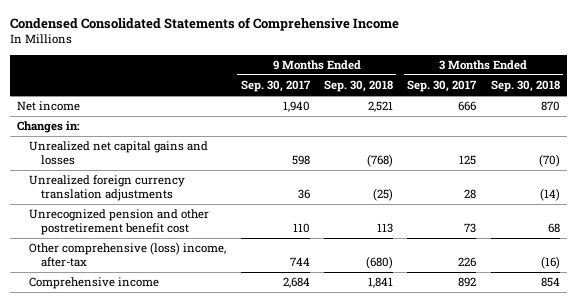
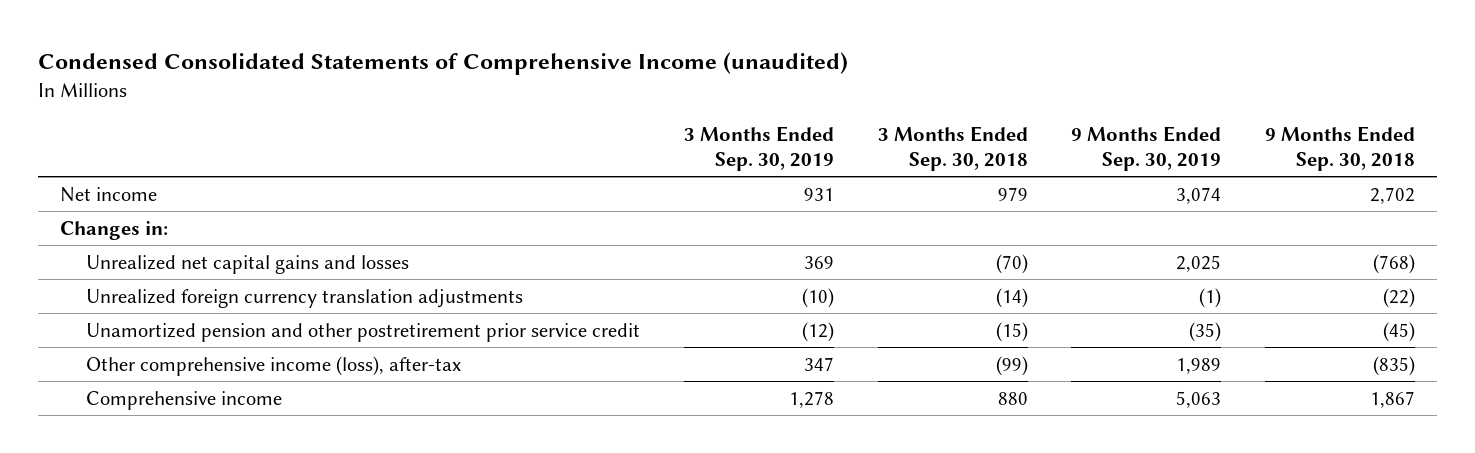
[9,16,399,31] Condensed Consolidated Statements of Comprehensive Income -> [37,52,848,76] Condensed Consolidated Statements of Comprehensive Income (unaudited)
[240,80,311,93] Sep. 30, 2017 -> none
[407,80,478,93] Sep. 30, 2017 -> none
none -> [683,125,834,171] 3 Months Ended Sep. 30, 2019
none -> [1071,125,1222,171] 9 Months Ended Sep. 30, 2019
[367,101,393,113] 2,521 -> [1370,186,1416,204] 2,702
[540,101,560,112] 870 -> [997,186,1028,201] 979
[372,188,393,202] (25) -> [1383,287,1416,308] (22)
[29,209,210,236] Unrecognized pension and other postretirement benefit cost -> [86,322,641,342] Unamortized pension and other postretirement prior service credit
[376,223,393,234] 113 -> [1383,321,1416,342] (45)
[547,223,560,234] 68 -> [995,321,1028,342] (15)
[29,242,227,268] Other comprehensive (loss) income, after-tax -> [86,355,462,376] Other comprehensive income (loss), after-tax
[365,256,393,270] (680) -> [1373,355,1416,376] (835)
[540,256,560,270] (16) -> [995,355,1028,376] (99)
[367,277,393,289] 1,841 -> [1370,390,1416,408] 1,867
[540,277,560,288] 854 -> [997,391,1028,405] 880

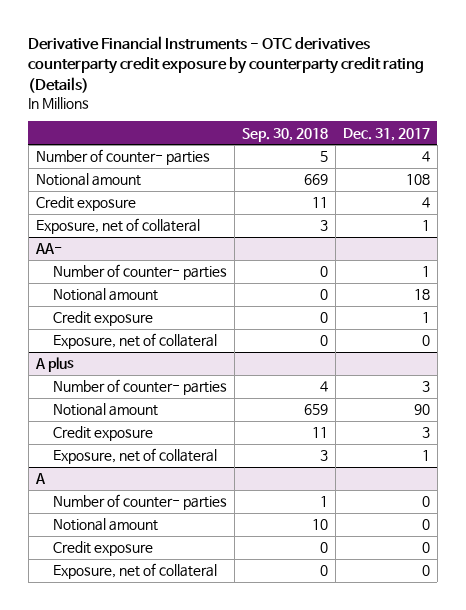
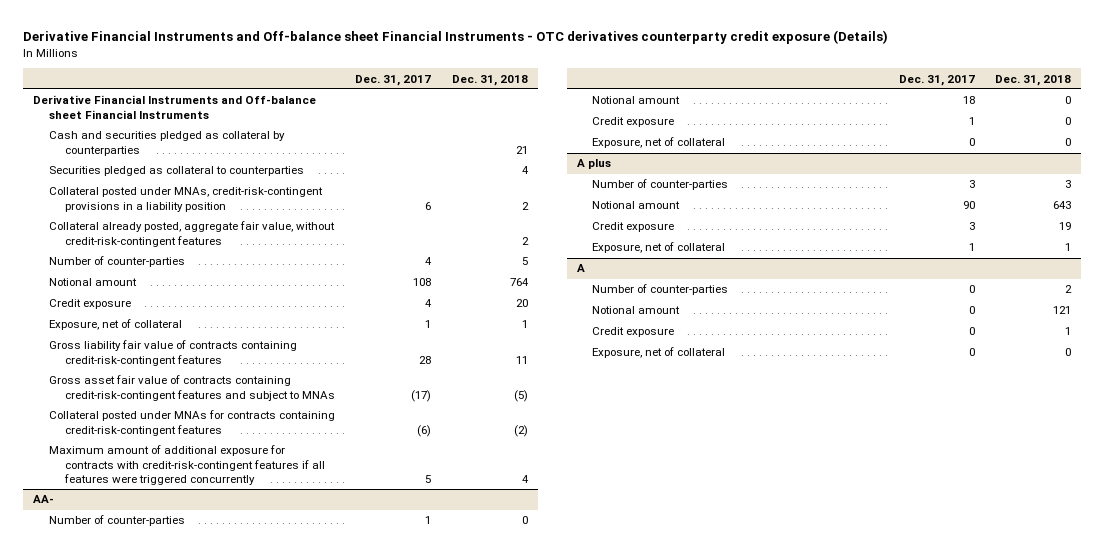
[28,35,425,94] Derivative Financial Instruments - OTC derivatives counterparty credit exposure by counterparty credit rating (Details) -> [23,30,889,45] Derivative Financial Instruments and Off-balance sheet Financial Instruments - OTC derivatives counterparty credit exposure (Details)
[242,127,329,142] Sep. 30, 2018 -> none
none -> [451,74,528,86] Dec. 31, 2018
none -> [33,95,317,119] Derivative Financial Instruments and Off-balance sheet Financial Instruments
none -> [49,131,286,156] Cash and securities pledged as collateral by counterparties
none -> [49,166,305,177] Securities pledged as collateral to counterparties
none -> [49,187,324,212] Collateral posted under MNAs, credit-risk-contingent provisions in a liability position
none -> [49,221,336,247] Collateral already posted, aggregate fair value, without credit-risk-contingent features
[35,149,210,166] Number of counter- parties -> [49,256,186,268] Number of counter-parties
none -> [49,340,298,366] Gross liability fair value of contracts containing credit-risk-contingent features
none -> [49,375,335,401] Gross asset fair value of contracts containing credit-risk-contingent features and subject to MNAs
none -> [49,410,336,436] Collateral posted under MNAs for contracts containing credit-risk-contingent features
none -> [49,445,325,485] Maximum amount of additional exposure for contracts with credit-risk-contingent features if all features were triggered concurrently
[53,264,228,281] Number of counter- parties -> [49,515,186,527] Number of counter-parties
[53,379,228,396] Number of counter- parties -> [592,179,729,191] Number of counter-parties
[53,494,228,511] Number of counter- parties -> [592,284,729,296] Number of counter-parties

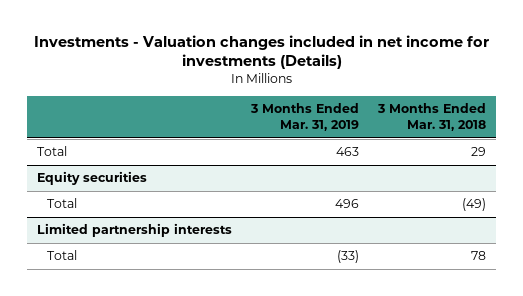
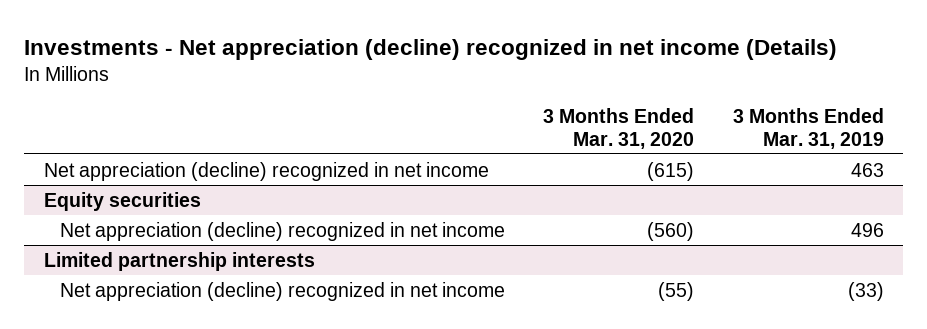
[33,34,489,70] Investments - Valuation changes included in net income for investments (Details) -> [24,38,838,60] Investments - Net appreciation (decline) recognized in net income (Details)
[377,103,487,132] 3 Months Ended Mar. 31, 2018 -> none
none -> [543,107,695,149] 3 Months Ended Mar. 31, 2020
[36,146,67,157] Total -> [43,161,489,181] Net appreciation (decline) recognized in net income
[47,198,78,209] Total -> [59,221,505,241] Net appreciation (decline) recognized in net income
[47,250,78,261] Total -> [59,281,505,301] Net appreciation (decline) recognized in net income

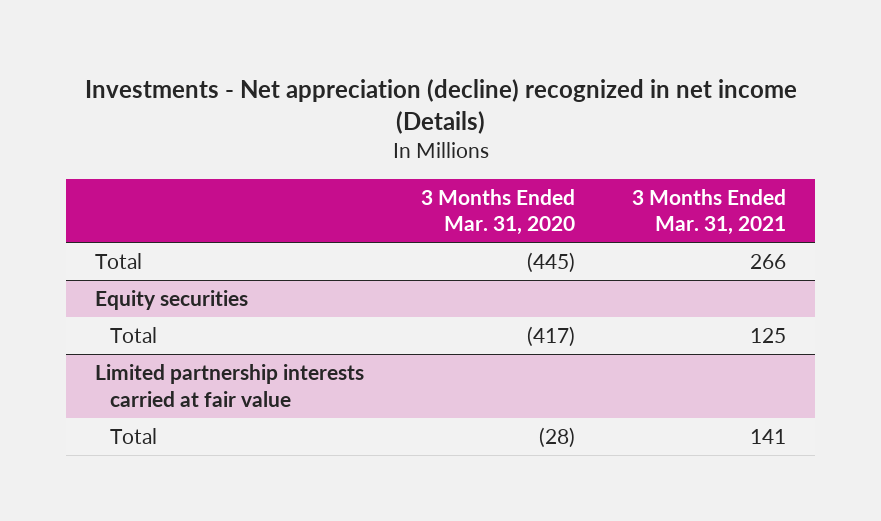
[732,107,884,149] 3 Months Ended Mar. 31, 2019 -> none
none -> [632,188,787,236] 3 Months Ended Mar. 31, 2021
[43,161,489,181] Net appreciation (decline) recognized in net income -> none
none -> [94,252,142,269] Total
[59,221,505,241] Net appreciation (decline) recognized in net income -> none
[59,281,505,301] Net appreciation (decline) recognized in net income -> none
none -> [110,326,158,343] Total
[43,251,315,271] Limited partnership interests -> [94,363,364,407] Limited partnership interests carried at fair value
none -> [110,427,158,444] Total

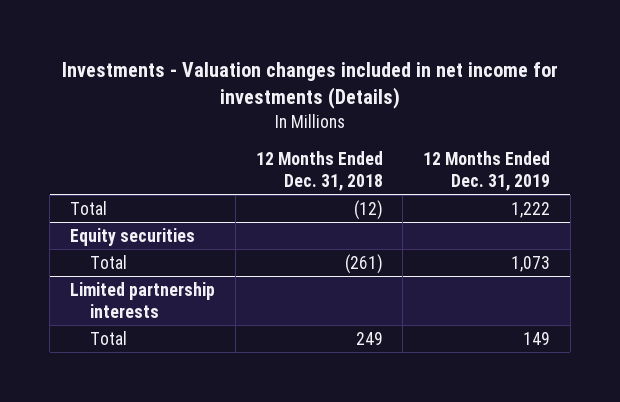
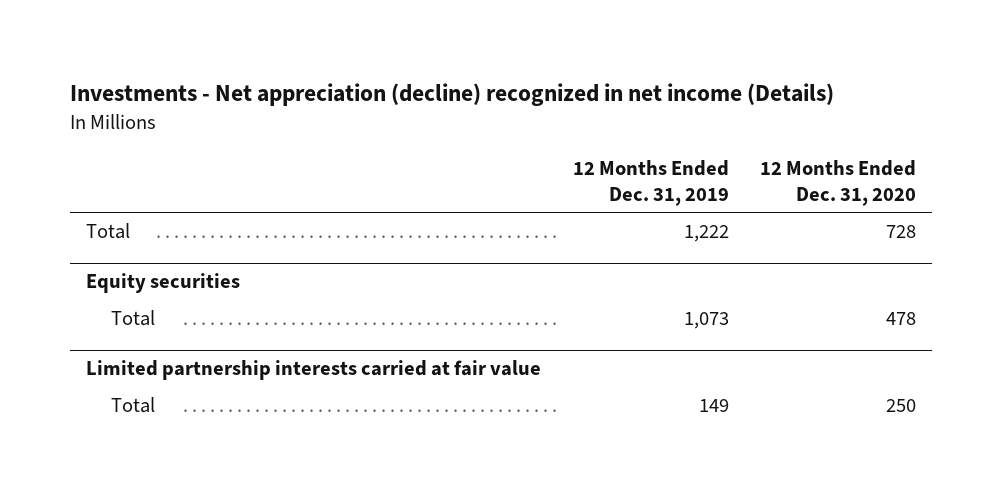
[62,61,559,110] Investments - Valuation changes included in net income for investments (Details) -> [69,83,834,107] Investments - Net appreciation (decline) recognized in net income (Details)
[255,150,383,192] 12 Months Ended Dec. 31, 2018 -> none
none -> [760,159,917,206] 12 Months Ended Dec. 31, 2020
[70,281,216,318] Limited partnership interests -> [85,360,541,381] Limited partnership interests carried at fair value

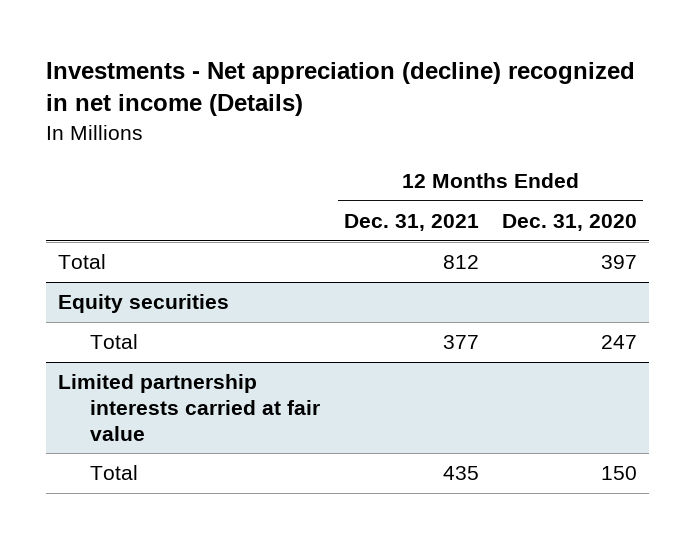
[572,159,729,206] 12 Months Ended Dec. 31, 2019 -> none
none -> [343,214,479,232] Dec. 31, 2021
[886,225,917,239] 728 -> [601,255,638,270] 397
[886,312,917,326] 478 -> [601,335,638,350] 247
[886,399,917,413] 250 -> [601,466,638,481] 150

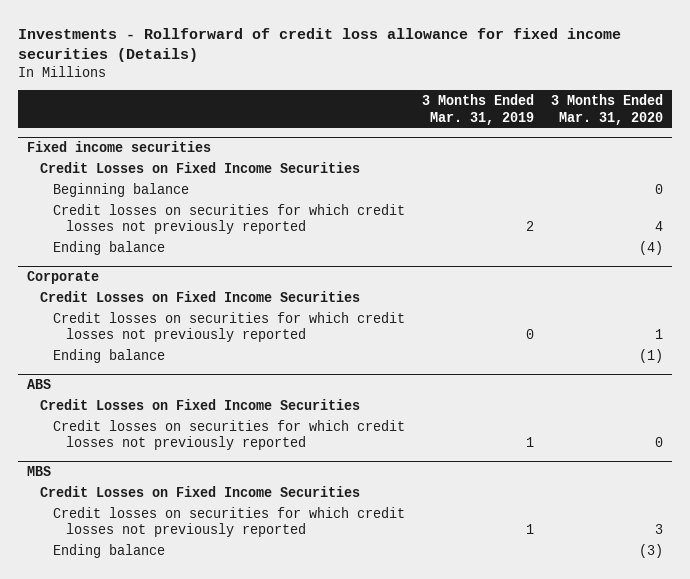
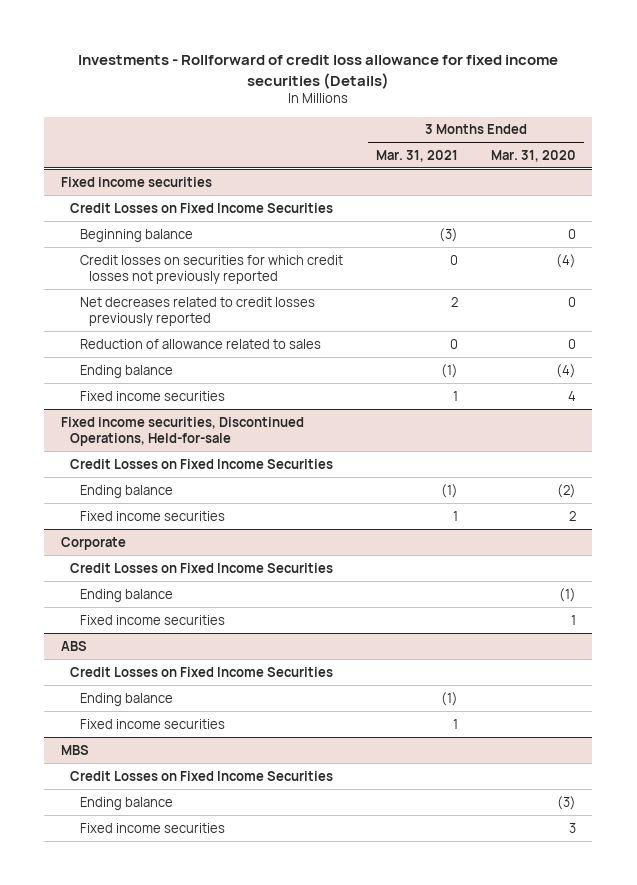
[422,93,535,125] 3 Months Ended Mar. 31, 2019 -> none
none -> [375,149,458,162] Mar. 31, 2021
[655,221,664,232] 4 -> [555,253,576,268] (4)
none -> [79,296,315,327] Net decreases related to credit losses previously reported
none -> [79,338,321,349] Reduction of allowance related to sales
none -> [79,390,225,401] Fixed income securities
none -> [60,416,304,447] Fixed income securities, Discontinued Operations, Held-for-sale
none -> [70,458,334,469] Credit Losses on Fixed Income Securities
none -> [79,484,173,498] Ending balance
none -> [79,510,225,521] Fixed income securities
[52,311,405,343] Credit losses on securities for which credit losses not previously reported -> none
none -> [79,614,225,625] Fixed income securities
[52,419,405,451] Credit losses on securities for which credit losses not previously reported -> none
none -> [79,692,173,706] Ending balance
none -> [79,718,225,729] Fixed income securities
[52,506,405,538] Credit losses on securities for which credit losses not previously reported -> none
none -> [79,822,225,833] Fixed income securities

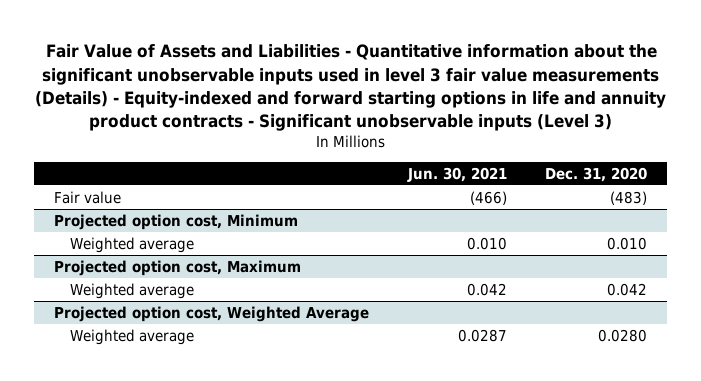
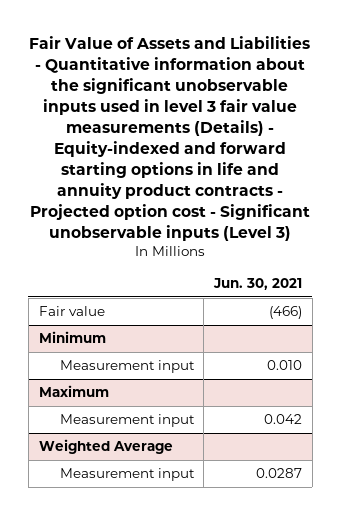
[34,44,666,132] Fair Value of Assets and Liabilities - Quantitative information about the significant unobservable inputs used in level 3 fair value measurements (Details) - Equity-indexed and forward starting options in life and annuity product contracts - Significant unobservable inputs (Level 3) -> [29,36,311,241] Fair Value of Assets and Liabilities - Quantitative information about the significant unobservable inputs used in level 3 fair value measurements (Details) - Equity-indexed and forward starting options in life and annuity product contracts - Projected option cost - Significant unobservable inputs (Level 3)
[545,167,648,183] Dec. 31, 2020 -> none
[53,213,298,230] Projected option cost, Minimum -> none
[53,259,301,276] Projected option cost, Maximum -> none
[53,305,369,322] Projected option cost, Weighted Average -> none
none -> [38,331,106,344] Minimum
[69,236,194,253] Weighted average -> [59,360,195,374] Measurement input
none -> [38,385,109,398] Maximum
[69,282,194,299] Weighted average -> [59,414,195,428] Measurement input
none -> [38,439,173,455] Weighted Average
[69,328,194,345] Weighted average -> [59,468,195,482] Measurement input

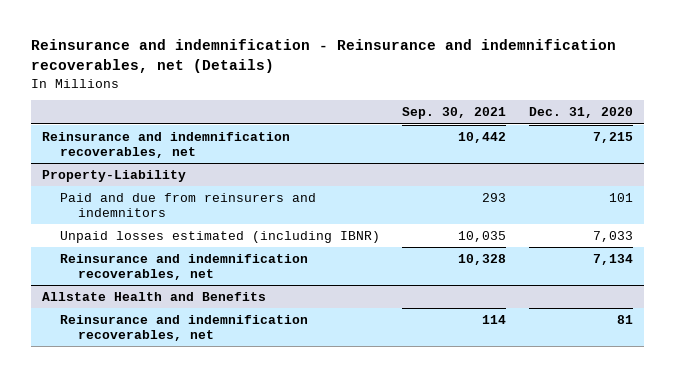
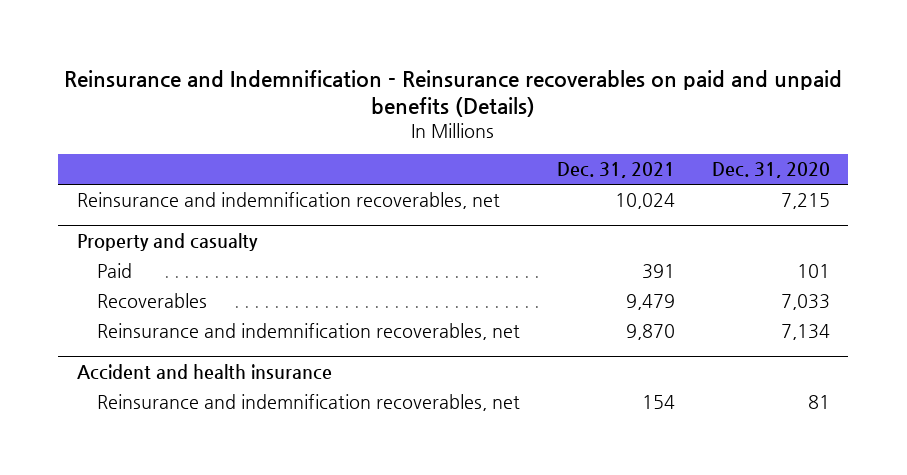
[30,39,616,74] Reinsurance and indemnification - Reinsurance and indemnification recoverables, net (Details) -> [64,69,843,117] Reinsurance and Indemnification - Reinsurance recoverables on paid and unpaid benefits (Details)
[402,107,507,120] Sep. 30, 2021 -> none
none -> [557,162,676,179] Dec. 31, 2021
[41,169,186,182] Property-Liability -> [76,232,258,251] Property and casualty
[59,192,316,218] Paid and due from reinsurers and indemnitors -> [97,263,133,279] Paid
[59,230,380,243] Unpaid losses estimated (including IBNR) -> [97,293,208,309] Recoverables
[41,291,266,301] Allstate Health and Benefits -> none
none -> [76,363,332,380] Accident and health insurance

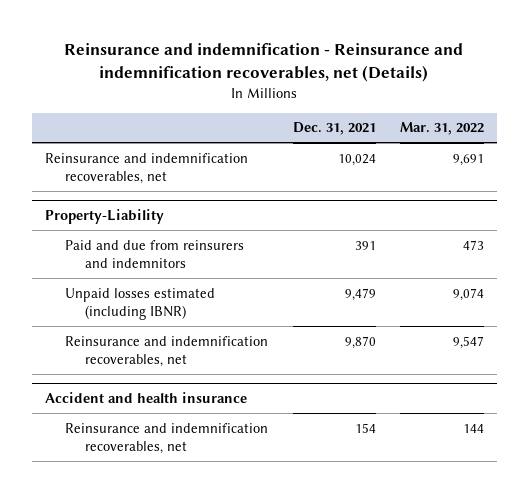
[64,69,843,117] Reinsurance and Indemnification - Reinsurance recoverables on paid and unpaid benefits (Details) -> [64,43,464,82] Reinsurance and indemnification - Reinsurance and indemnification recoverables, net (Details)
[711,162,830,179] Dec. 31, 2020 -> none
none -> [400,122,485,136] Mar. 31, 2022
[76,232,258,251] Property and casualty -> [44,209,164,225] Property-Liability
[97,263,133,279] Paid -> [64,239,244,269] Paid and due from reinsurers and indemnitors
[97,293,208,309] Recoverables -> [64,287,215,321] Unpaid losses estimated (including IBNR)

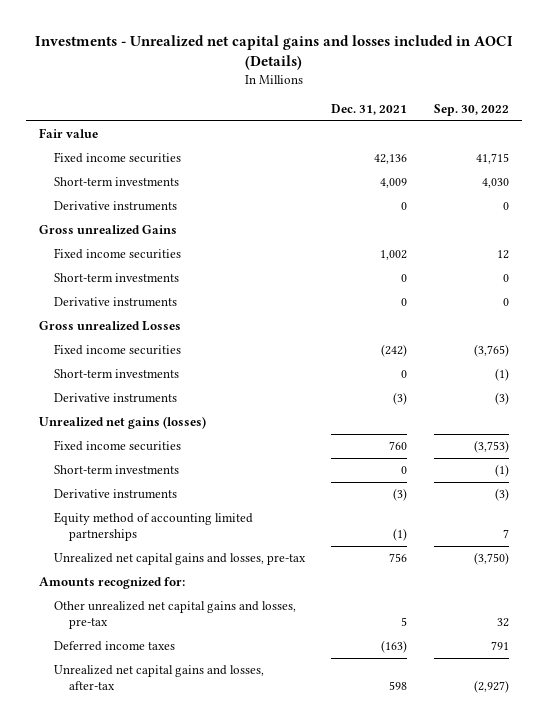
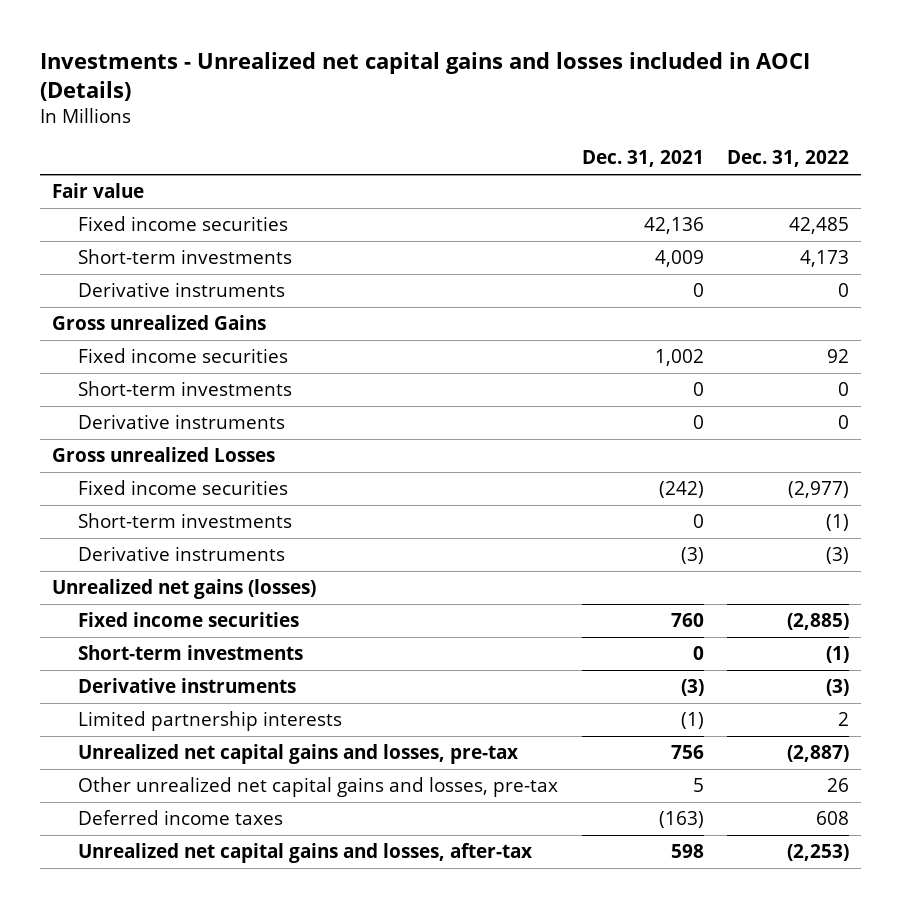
[433,103,509,116] Sep. 30, 2022 -> none
none -> [727,150,850,168] Dec. 31, 2022
[54,512,254,542] Equity method of accounting limited partnerships -> [78,711,343,732] Limited partnership interests
[39,577,186,590] Amounts recognized for: -> none

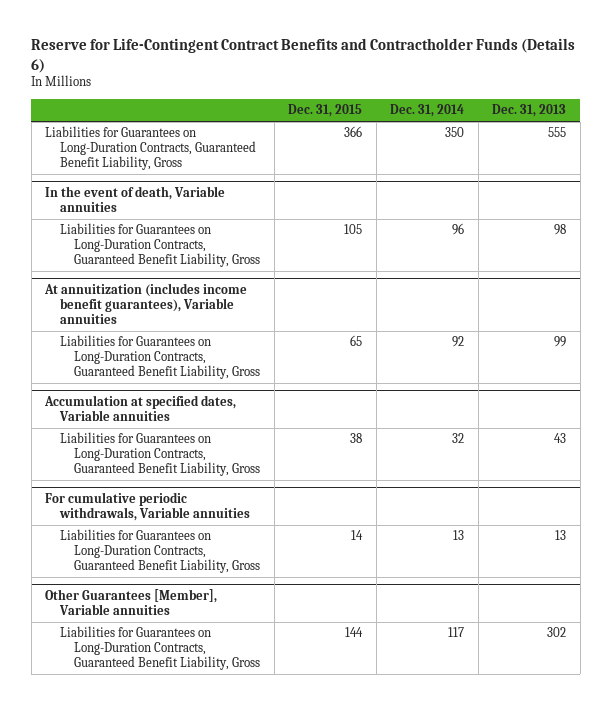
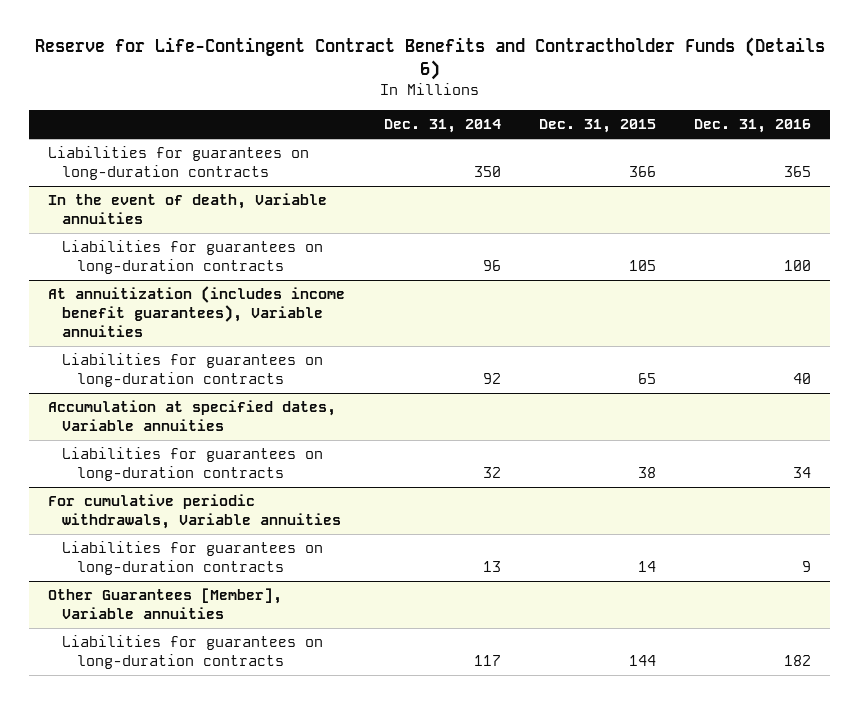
[492,104,567,118] Dec. 31, 2013 -> none
none -> [693,119,811,134] Dec. 31, 2016
[45,126,256,171] Liabilities for Guarantees on Long-Duration Contracts, Guaranteed Benefit Liability, Gross -> [48,146,310,181] Liabilities for guarantees on long-duration contracts
[59,223,261,268] Liabilities for Guarantees on Long-Duration Contracts, Guaranteed Benefit Liability, Gross -> [62,240,324,275] Liabilities for guarantees on long-duration contracts
[59,335,261,380] Liabilities for Guarantees on Long-Duration Contracts, Guaranteed Benefit Liability, Gross -> [62,353,324,388] Liabilities for guarantees on long-duration contracts
[59,432,261,477] Liabilities for Guarantees on Long-Duration Contracts, Guaranteed Benefit Liability, Gross -> [62,447,324,482] Liabilities for guarantees on long-duration contracts
[59,529,261,574] Liabilities for Guarantees on Long-Duration Contracts, Guaranteed Benefit Liability, Gross -> [62,541,324,576] Liabilities for guarantees on long-duration contracts
[59,626,261,671] Liabilities for Guarantees on Long-Duration Contracts, Guaranteed Benefit Liability, Gross -> [62,635,324,670] Liabilities for guarantees on long-duration contracts

